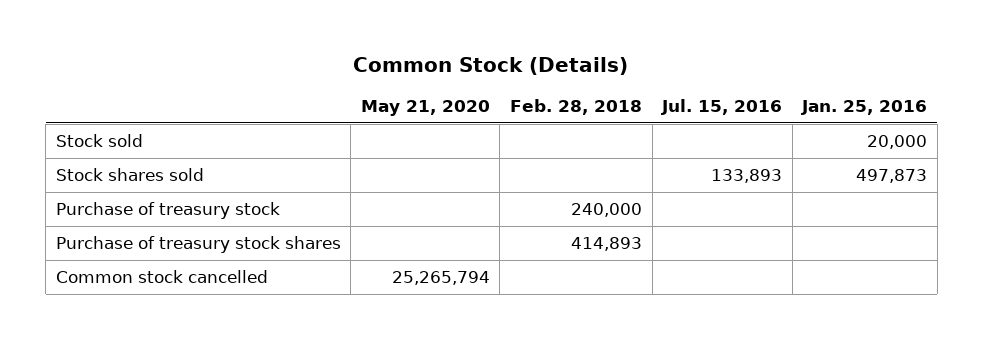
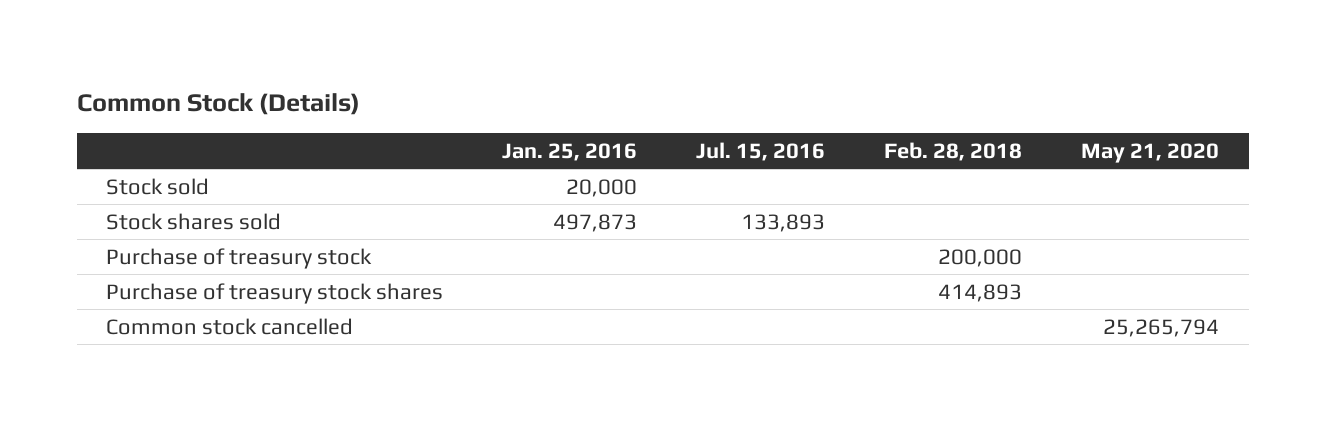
[570,203,642,218] 240,000 -> [938,248,1023,267] 200,000

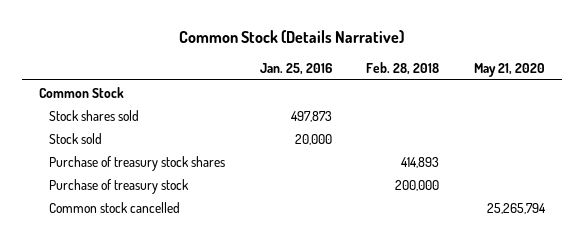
[76,93,360,116] Common Stock (Details) -> [179,30,405,44] Common Stock (Details Narrative)
[696,141,826,161] Jul. 15, 2016 -> none
none -> [39,86,125,98] Common Stock
[106,177,210,195] Stock sold -> [49,132,103,144] Stock sold
[106,247,373,269] Purchase of treasury stock -> [49,178,190,194] Purchase of treasury stock

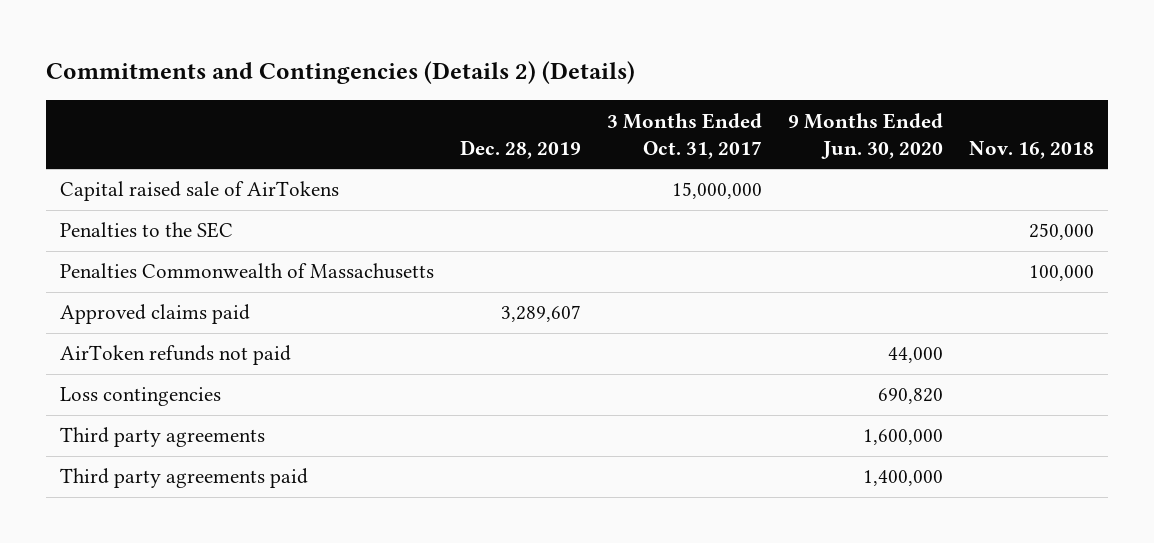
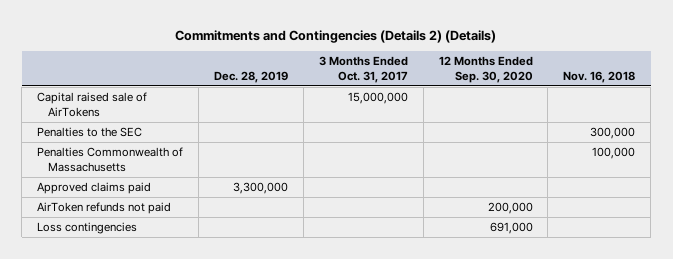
[788,112,944,159] 9 Months Ended Jun. 30, 2020 -> none
none -> [438,56,533,83] 12 Months Ended Sep. 30, 2020
[1029,223,1095,241] 250,000 -> [590,127,636,140] 300,000
[500,305,581,323] 3,289,607 -> [233,182,289,195] 3,300,000
[59,427,265,448] Third party agreements -> none
[59,468,308,489] Third party agreements paid -> none

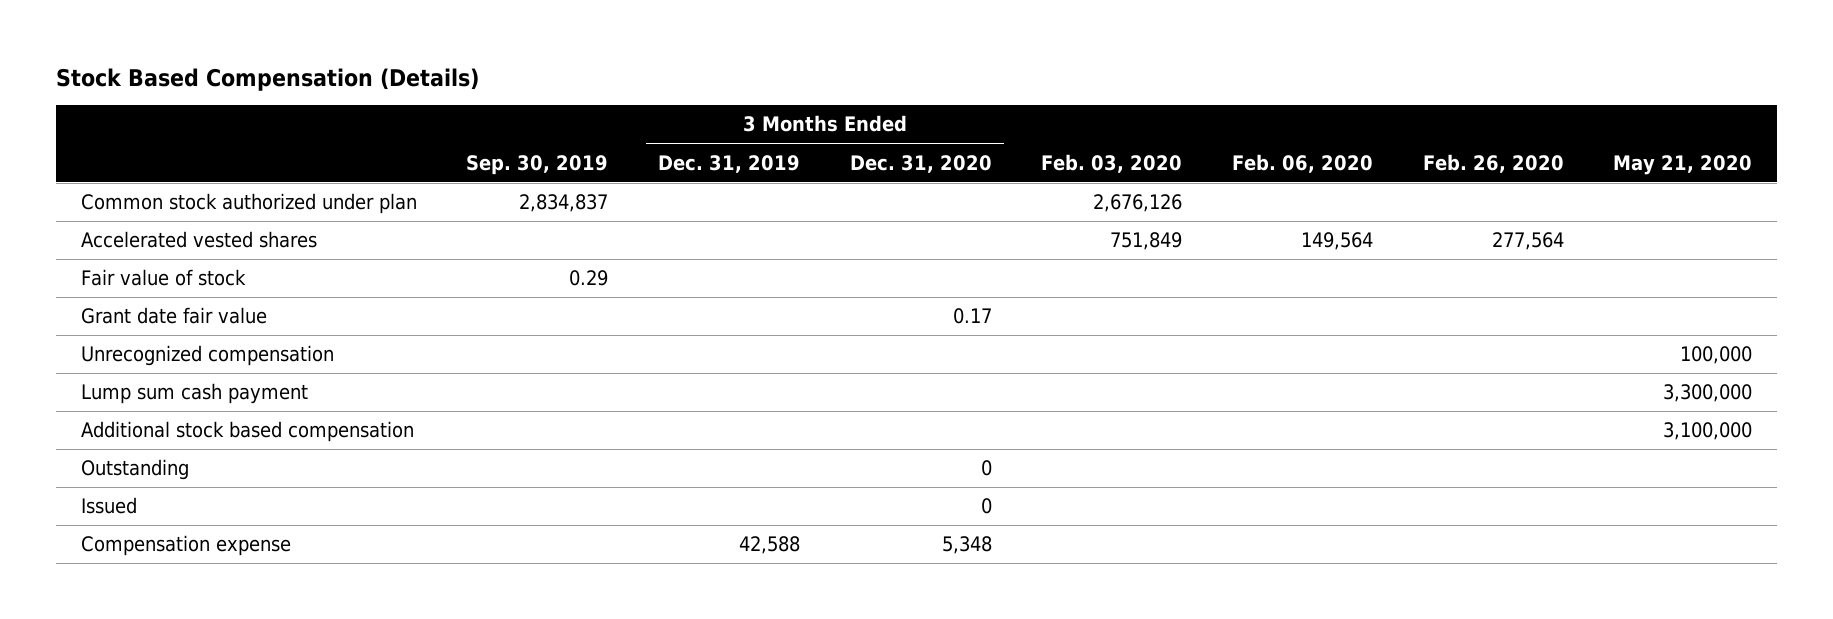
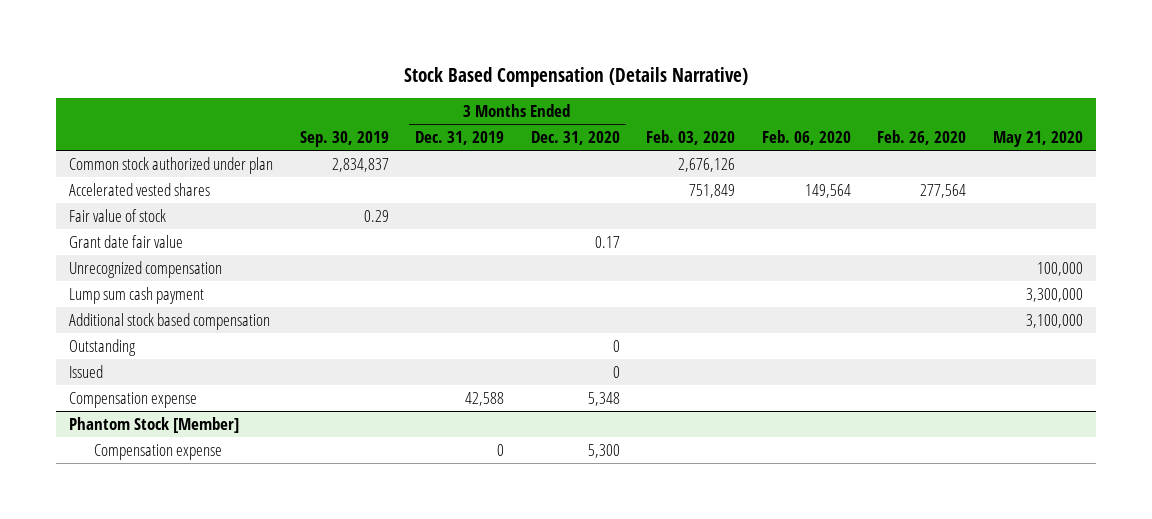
[55,67,479,91] Stock Based Compensation (Details) -> [404,66,749,87] Stock Based Compensation (Details Narrative)
none -> [69,416,240,433] Phantom Stock [Member]
none -> [94,443,223,460] Compensation expense

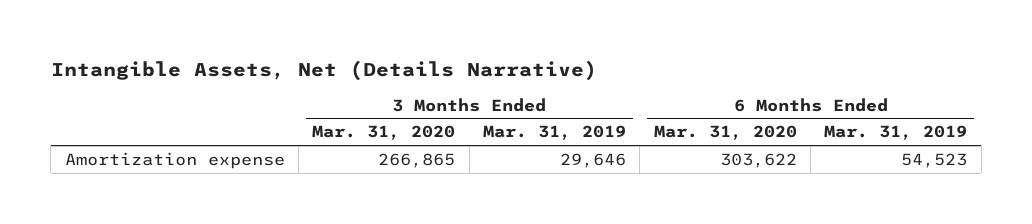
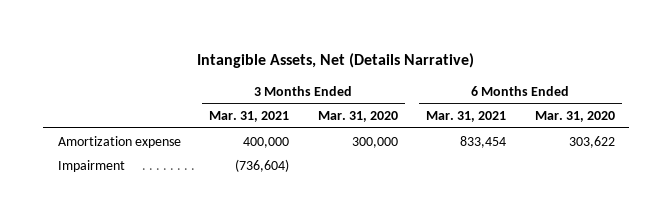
[483,125,627,141] Mar. 31, 2019 -> none
[824,125,968,141] Mar. 31, 2019 -> none
none -> [209,111,290,123] Mar. 31, 2021
none -> [426,111,507,123] Mar. 31, 2021
[378,153,456,169] 266,865 -> [351,136,398,148] 300,000
none -> [57,159,125,172] Impairment

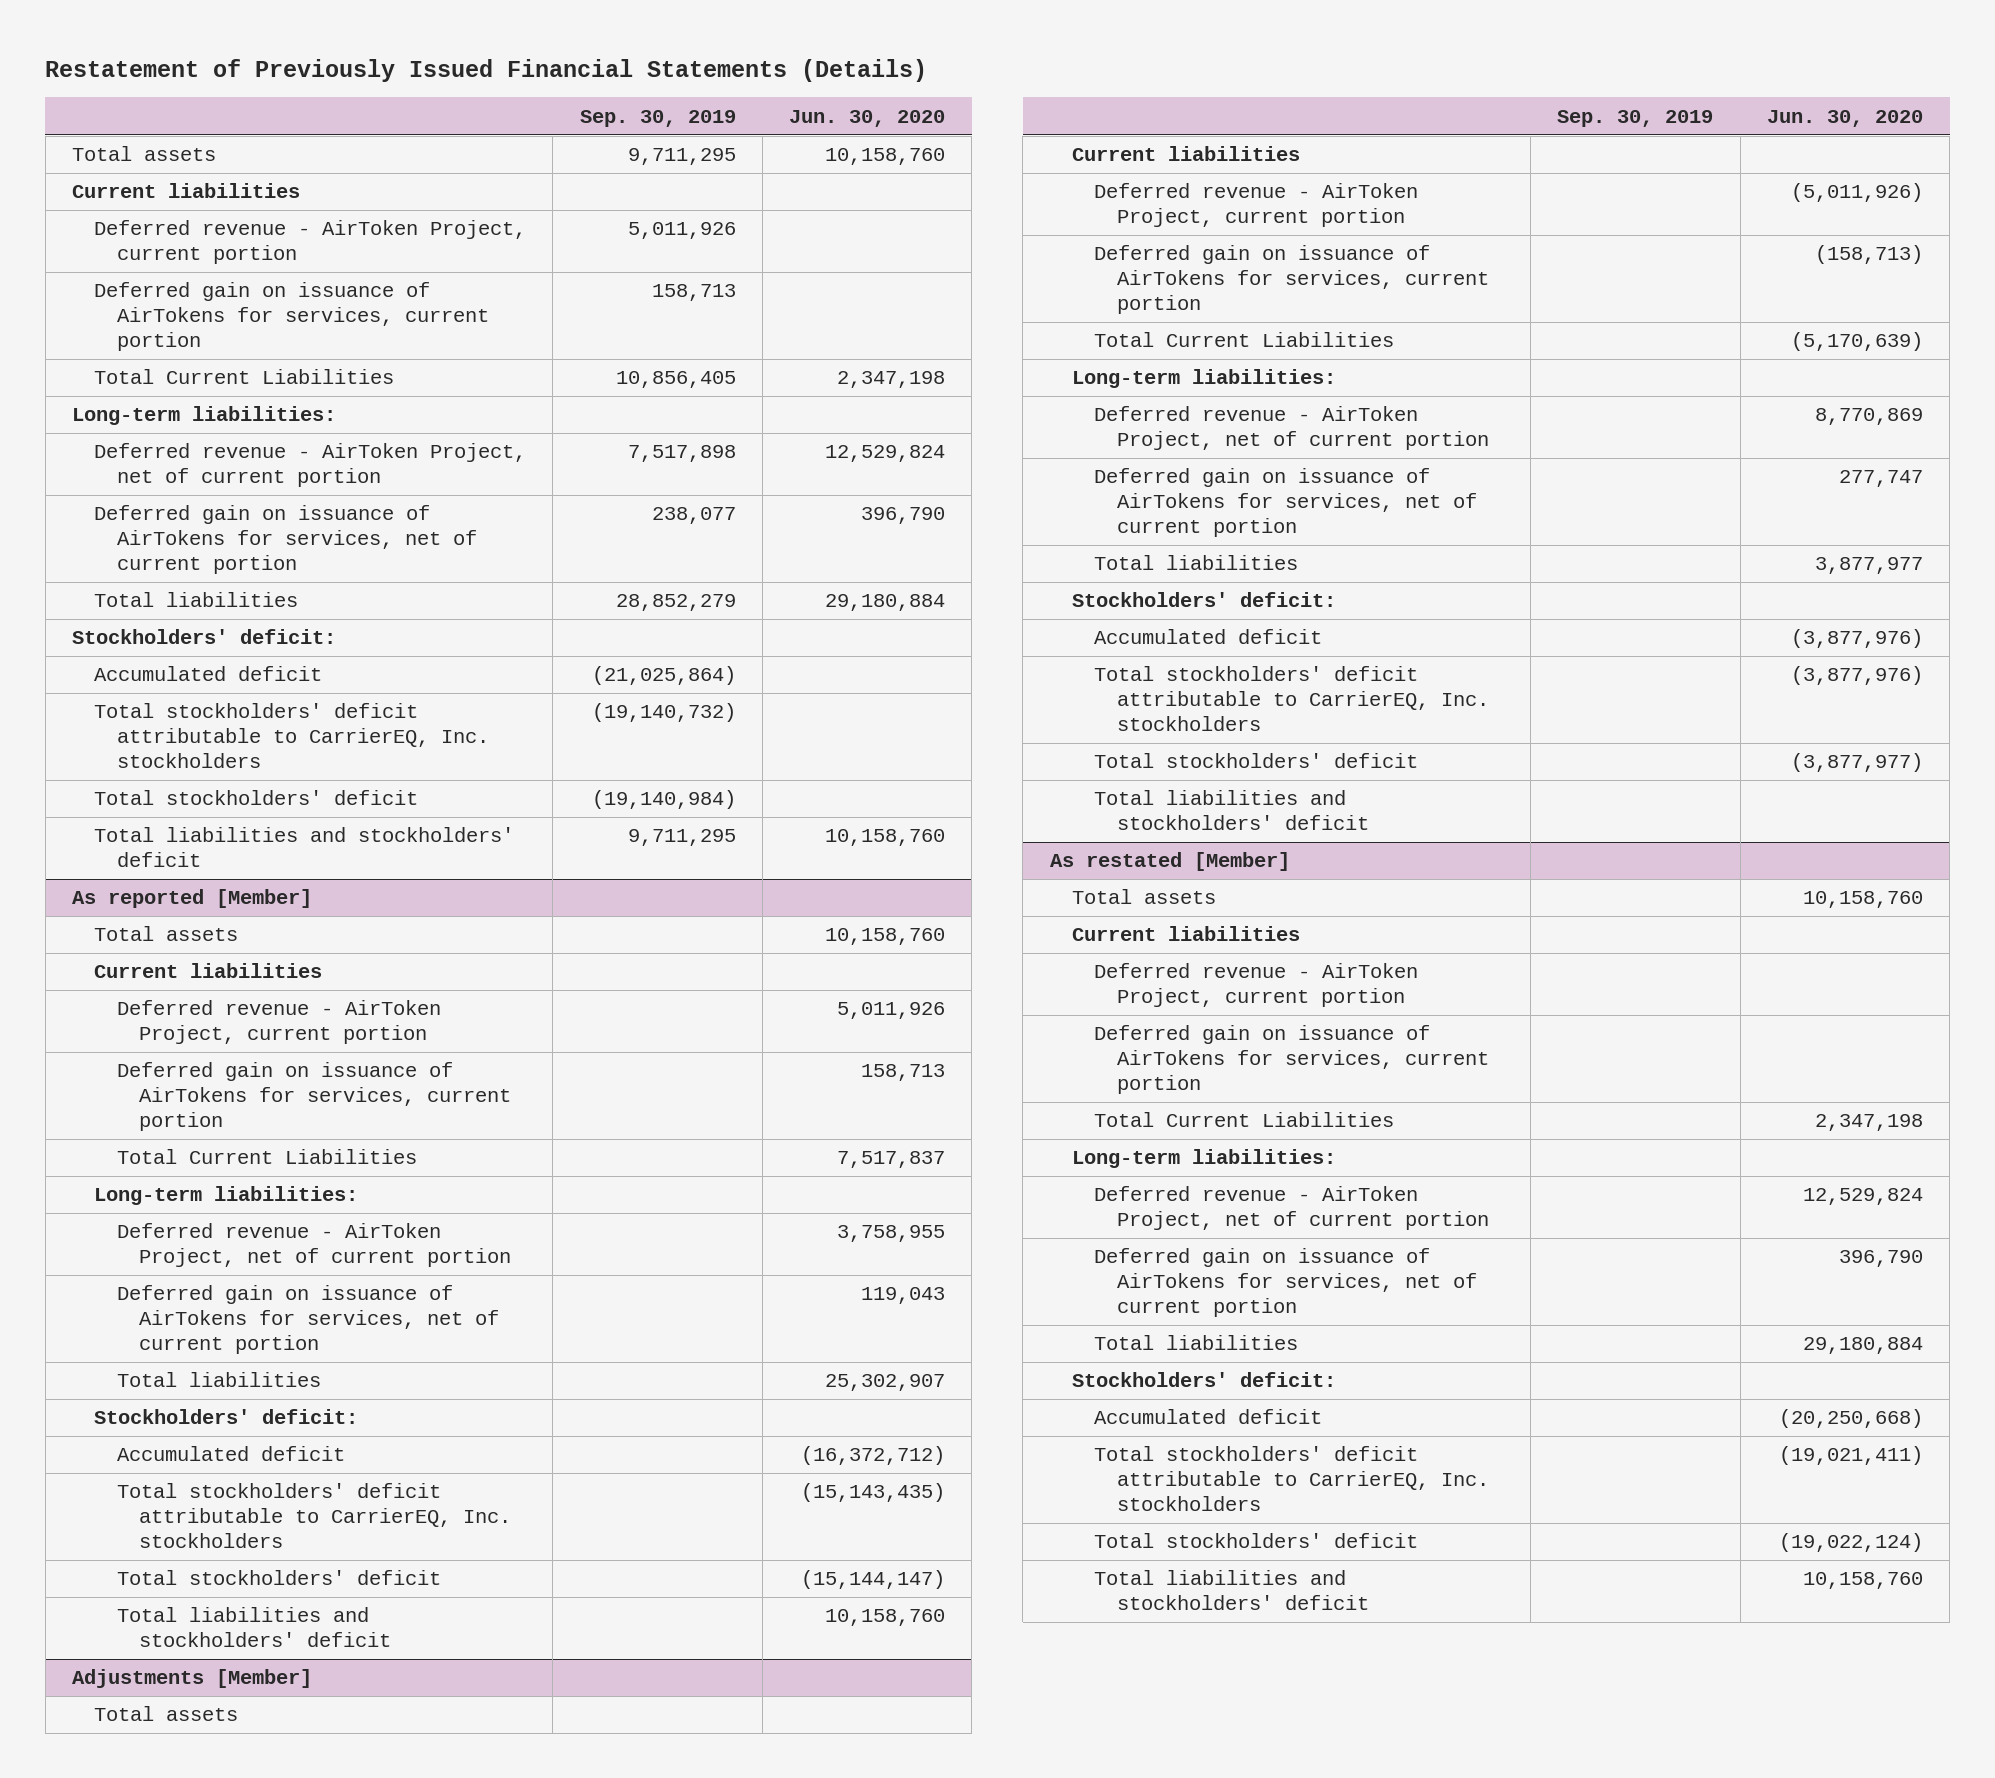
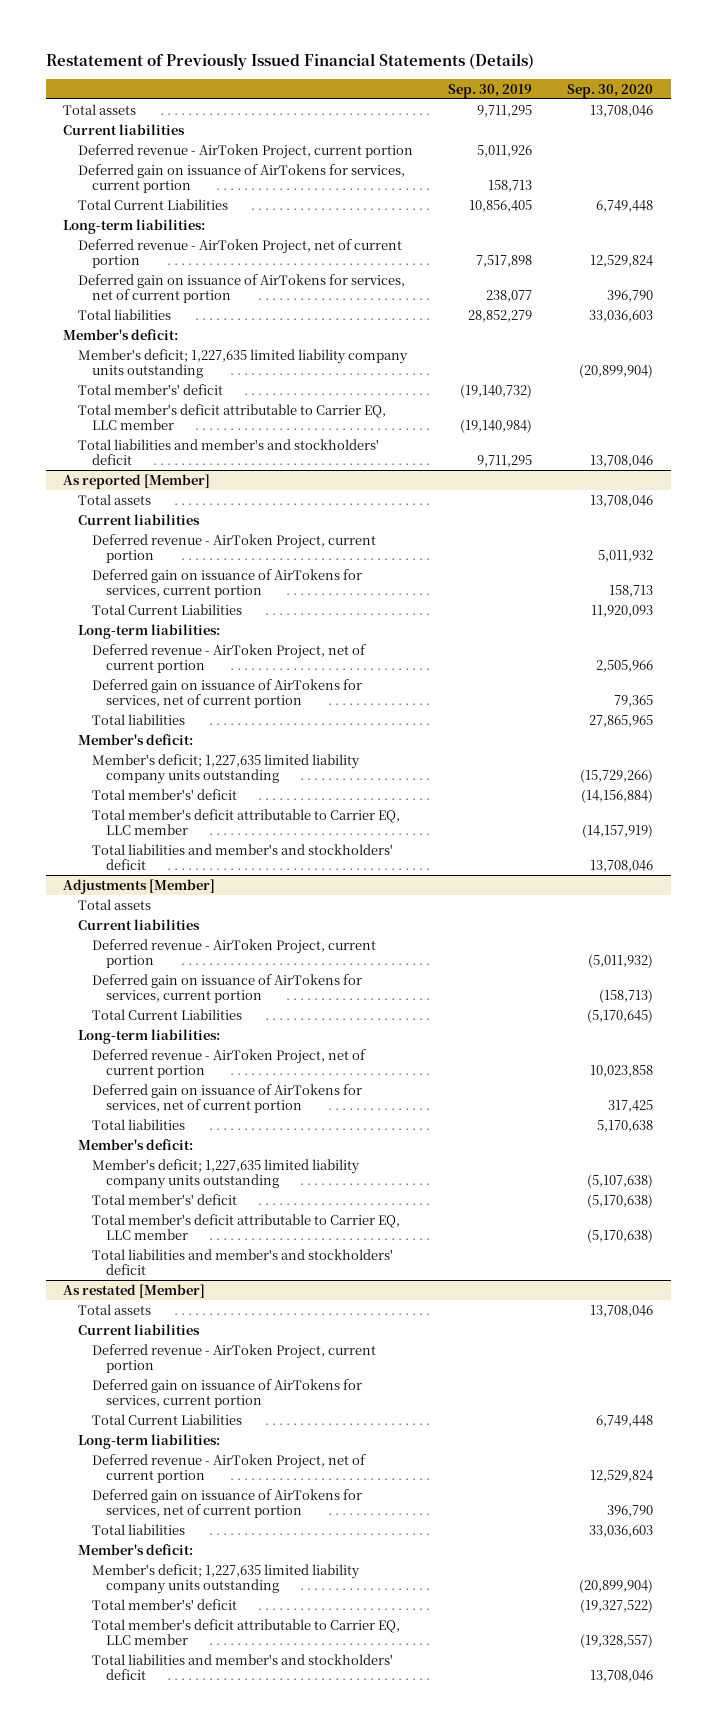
[789,109,946,127] Jun. 30, 2020 -> none
none -> [567,83,654,98] Sep. 30, 2020
[94,666,323,682] Accumulated deficit -> none
[71,629,336,645] Stockholders' deficit: -> [63,328,179,340] Member's deficit:
none -> [77,348,408,379] Member's deficit; 1,227,635 limited liability company units outstanding
[94,703,489,768] Total stockholders' deficit attributable to CarrierEQ, Inc. stockholders -> [77,383,223,395] Total member's' deficit
[94,790,419,806] Total stockholders' deficit -> [77,403,386,431] Total member's deficit attributable to Carrier EQ, LLC member
[94,827,515,868] Total liabilities and stockholders' deficit -> [77,438,379,466] Total liabilities and member's and stockholders' deficit
[116,1446,345,1462] Accumulated deficit -> none
[94,1409,359,1425] Stockholders' deficit: -> [77,733,193,745] Member's deficit:
none -> [92,753,361,785] Member's deficit; 1,227,635 limited liability company units outstanding
[116,1483,511,1548] Total stockholders' deficit attributable to CarrierEQ, Inc. stockholders -> [92,788,238,800] Total member's' deficit
[116,1570,441,1586] Total stockholders' deficit -> [92,808,401,836] Total member's deficit attributable to Carrier EQ, LLC member
[116,1607,391,1648] Total liabilities and stockholders' deficit -> [92,843,394,871] Total liabilities and member's and stockholders' deficit
[1094,629,1323,645] Accumulated deficit -> none
[1072,592,1337,608] Stockholders' deficit: -> [77,1138,193,1150] Member's deficit:
none -> [92,1158,361,1190] Member's deficit; 1,227,635 limited liability company units outstanding
[1094,666,1489,731] Total stockholders' deficit attributable to CarrierEQ, Inc. stockholders -> [92,1193,238,1205] Total member's' deficit
[1094,753,1419,769] Total stockholders' deficit -> [92,1213,401,1241] Total member's deficit attributable to Carrier EQ, LLC member
[1094,790,1369,831] Total liabilities and stockholders' deficit -> [92,1248,394,1276] Total liabilities and member's and stockholders' deficit
[1094,1409,1323,1425] Accumulated deficit -> none
[1072,1372,1337,1388] Stockholders' deficit: -> [77,1543,193,1555] Member's deficit:
none -> [92,1563,361,1595] Member's deficit; 1,227,635 limited liability company units outstanding
[1094,1446,1489,1511] Total stockholders' deficit attributable to CarrierEQ, Inc. stockholders -> [92,1598,238,1610] Total member's' deficit
[1094,1533,1419,1549] Total stockholders' deficit -> [92,1618,401,1646] Total member's deficit attributable to Carrier EQ, LLC member
[1094,1570,1369,1611] Total liabilities and stockholders' deficit -> [92,1653,394,1681] Total liabilities and member's and stockholders' deficit

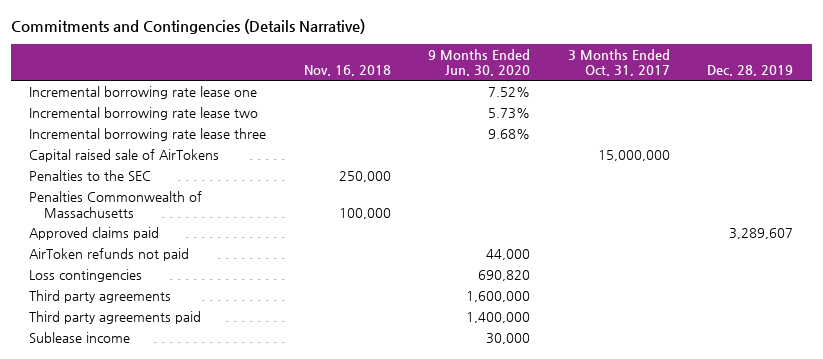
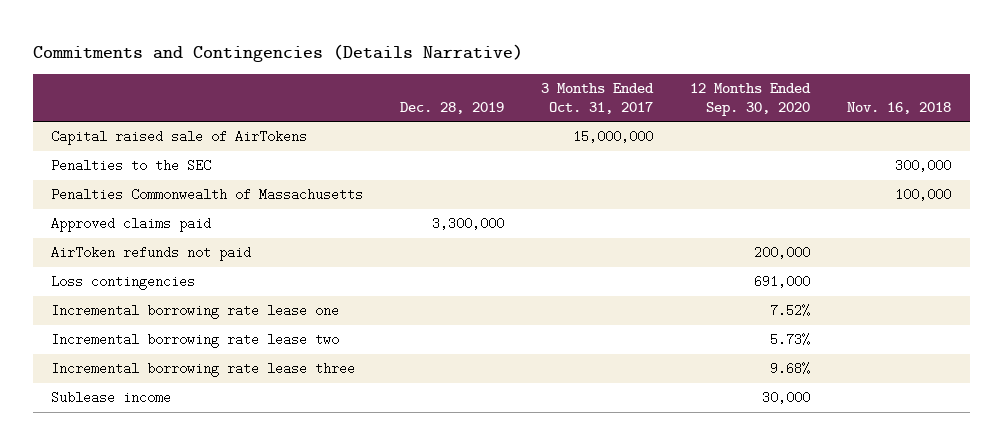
[428,48,531,77] 9 Months Ended Jun. 30, 2020 -> none
none -> [690,82,812,116] 12 Months Ended Sep. 30, 2020
[338,170,391,182] 250,000 -> [895,159,952,173] 300,000
[729,227,794,239] 3,289,607 -> [432,217,505,231] 3,300,000
[29,289,172,303] Third party agreements -> none
[29,310,202,324] Third party agreements paid -> none
[29,85,258,99] Incremental borrowing rate lease one -> [51,304,340,320] Incremental borrowing rate lease one
[29,106,259,120] Incremental borrowing rate lease two -> [51,333,340,349] Incremental borrowing rate lease two
[29,127,267,141] Incremental borrowing rate lease three -> [51,362,356,378] Incremental borrowing rate lease three

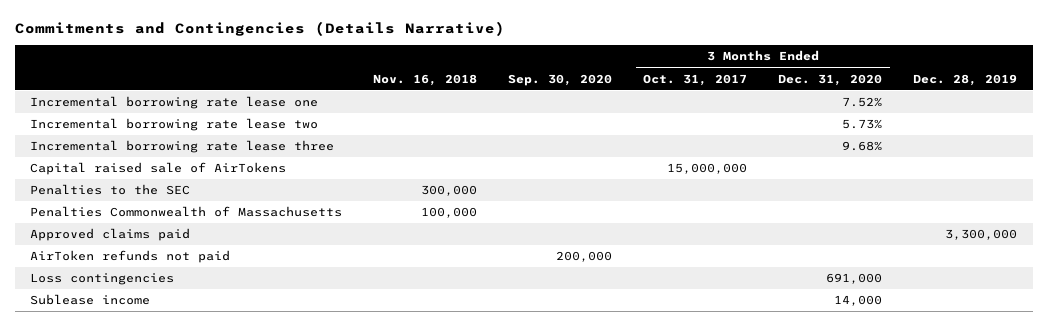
[690,82,812,116] 12 Months Ended Sep. 30, 2020 -> none
none -> [508,73,613,86] Sep. 30, 2020
none -> [778,73,883,86] Dec. 31, 2020
[51,304,340,320] Incremental borrowing rate lease one -> [30,96,319,110] Incremental borrowing rate lease one
[51,333,340,349] Incremental borrowing rate lease two -> [30,118,319,132] Incremental borrowing rate lease two
[51,362,356,378] Incremental borrowing rate lease three -> [30,140,335,154] Incremental borrowing rate lease three

